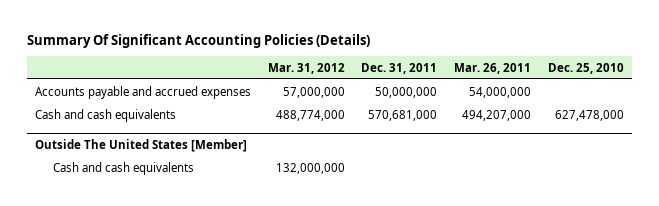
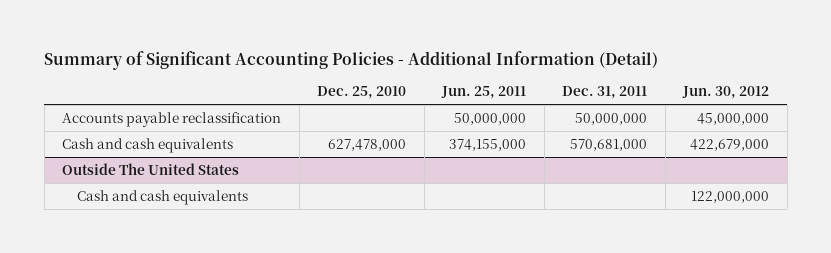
[26,33,370,48] Summary Of Significant Accounting Policies (Details) -> [44,51,659,71] Summary of Significant Accounting Policies - Additional Information (Detail)
[267,62,345,74] Mar. 31, 2012 -> none
[453,62,531,74] Mar. 26, 2011 -> none
none -> [441,86,527,100] Jun. 25, 2011
none -> [682,86,770,100] Jun. 30, 2012
[35,85,252,99] Accounts payable and accrued expenses -> none
none -> [62,111,282,127] Accounts payable reclassification
[35,138,248,152] Outside The United States [Member] -> [62,162,240,175] Outside The United States

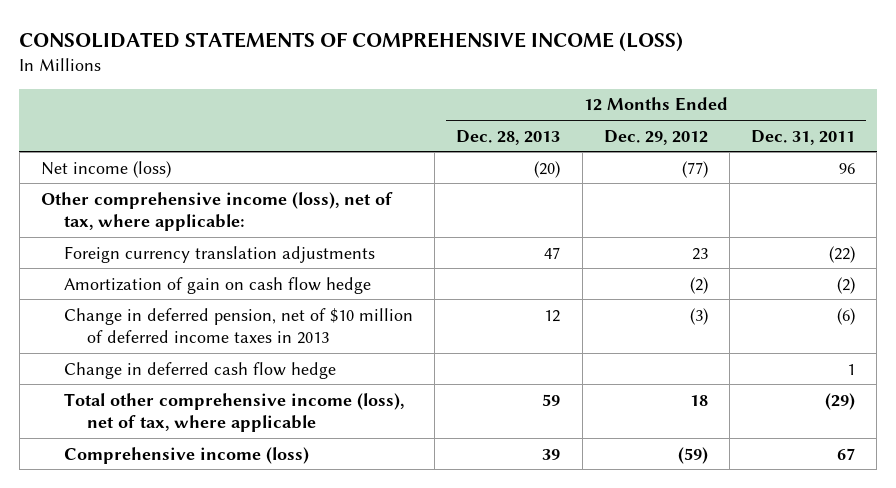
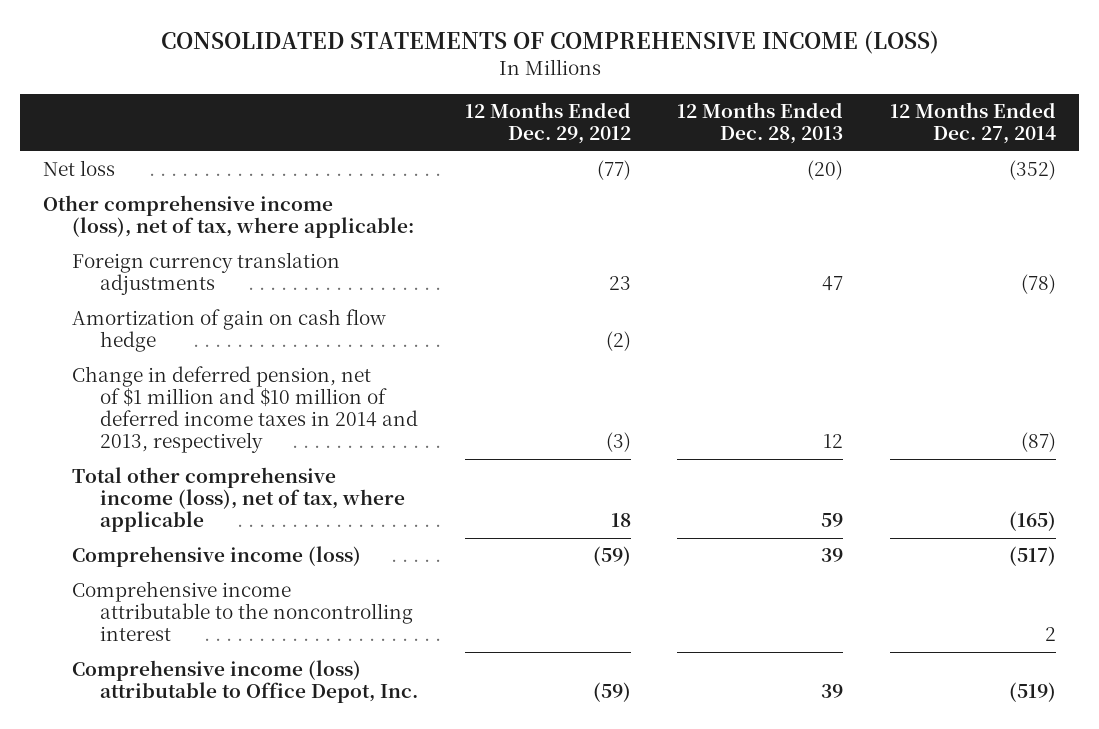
[751,129,856,145] Dec. 31, 2011 -> none
none -> [889,102,1056,145] 12 Months Ended Dec. 27, 2014
[40,160,171,178] Net income (loss) -> [43,160,116,177] Net loss
[64,361,337,379] Change in deferred cash flow hedge -> none
[64,307,414,345] Change in deferred pension, net of $10 million of deferred income taxes in 2013 -> [71,366,418,454] Change in deferred pension, net of $1 million and $10 million of deferred income taxes in 2014 and 2013, respectively
none -> [71,581,413,642] Comprehensive income attributable to the noncontrolling interest
none -> [71,660,418,704] Comprehensive income (loss) attributable to Office Depot, Inc.

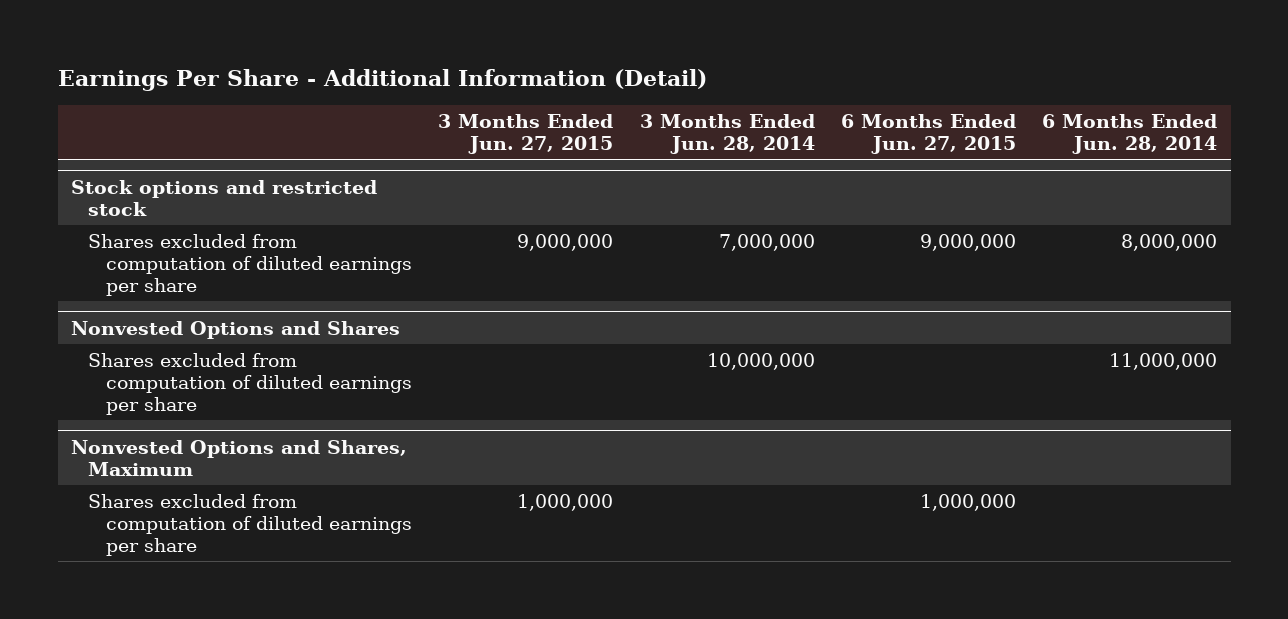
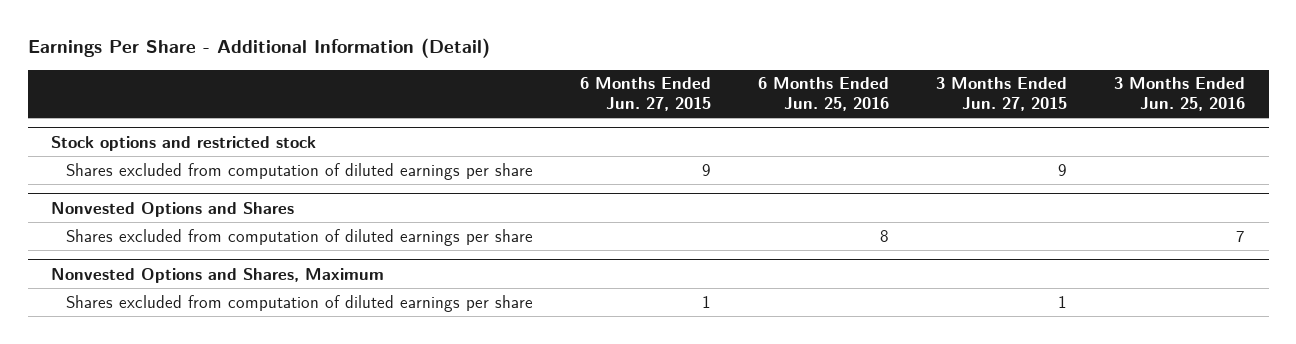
[639,113,815,154] 3 Months Ended Jun. 28, 2014 -> none
[1042,113,1218,154] 6 Months Ended Jun. 28, 2014 -> none
none -> [758,77,890,112] 6 Months Ended Jun. 25, 2016
none -> [1114,77,1246,112] 3 Months Ended Jun. 25, 2016
[517,233,614,251] 9,000,000 -> [1058,163,1068,176] 9
[920,233,1017,251] 9,000,000 -> [702,163,712,176] 9
[517,493,614,511] 1,000,000 -> [1058,295,1068,308] 1
[920,493,1017,511] 1,000,000 -> [702,295,712,308] 1

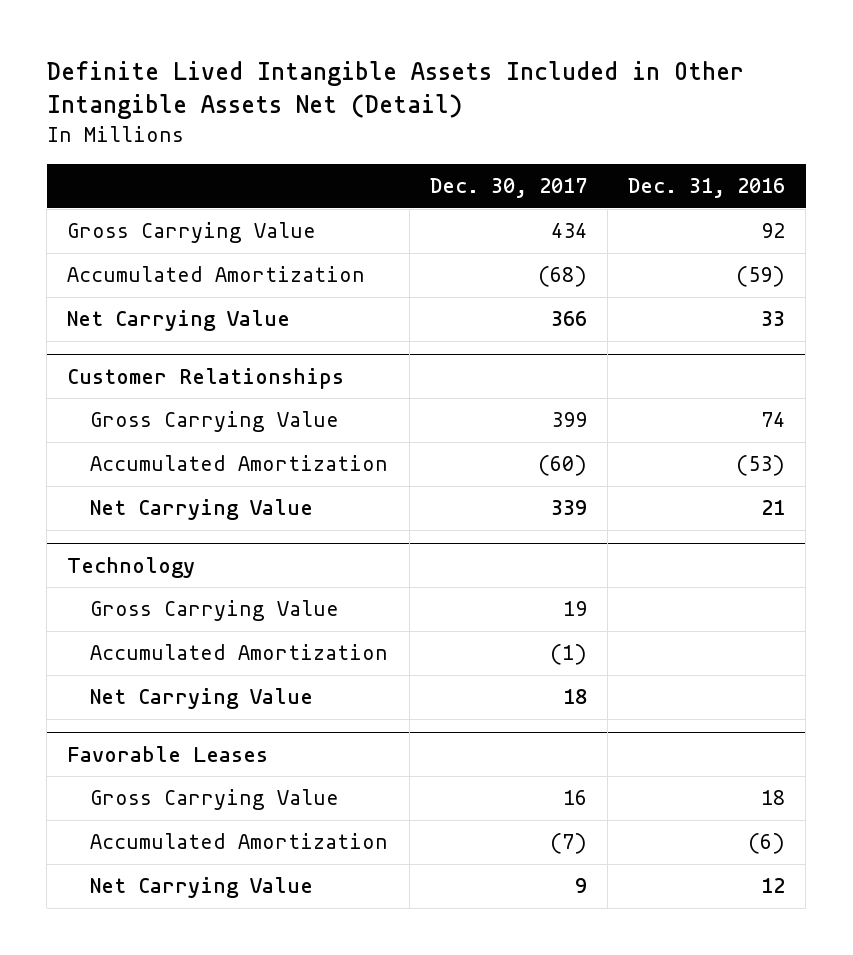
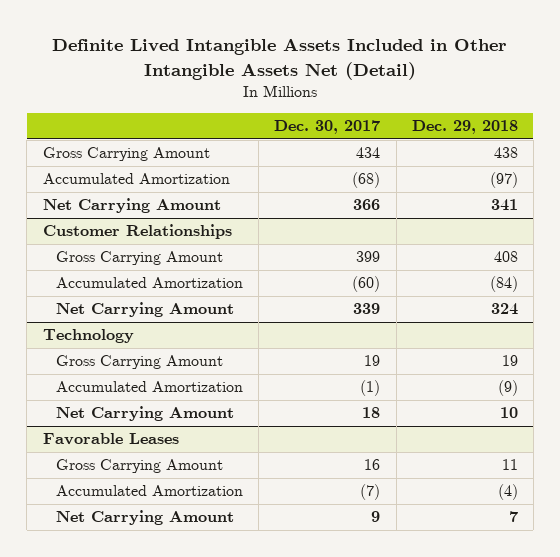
[628,178,786,199] Dec. 31, 2016 -> none
none -> [411,120,518,135] Dec. 29, 2018
[67,222,317,244] Gross Carrying Value -> [42,147,210,162] Gross Carrying Amount
[67,310,291,332] Net Carrying Value -> [42,198,221,214] Net Carrying Amount
[90,411,340,433] Gross Carrying Value -> [56,251,224,266] Gross Carrying Amount
[90,499,314,521] Net Carrying Value -> [56,302,235,318] Net Carrying Amount
[90,600,340,622] Gross Carrying Value -> [56,355,224,370] Gross Carrying Amount
[90,688,314,710] Net Carrying Value -> [56,406,235,422] Net Carrying Amount
[90,789,340,811] Gross Carrying Value -> [56,459,224,474] Gross Carrying Amount
[90,877,314,899] Net Carrying Value -> [56,510,235,526] Net Carrying Amount

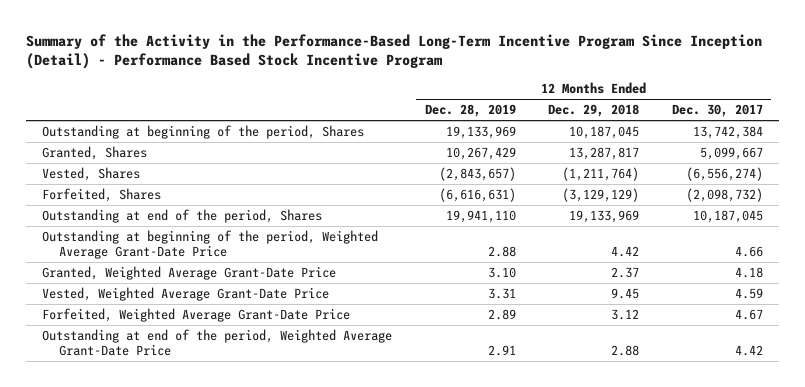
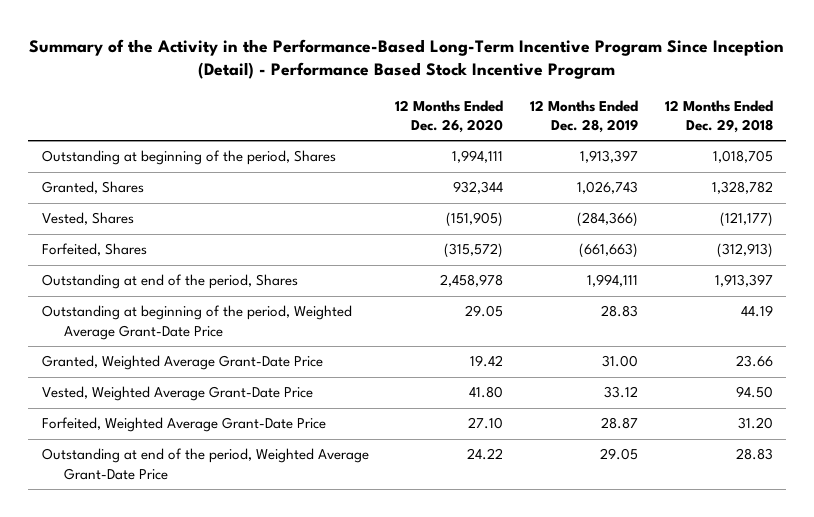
[671,104,763,118] Dec. 30, 2017 -> none
none -> [395,99,504,133] 12 Months Ended Dec. 26, 2020
[445,125,516,139] 19,133,969 -> [580,150,639,164] 1,913,397
[569,125,640,139] 10,187,045 -> [712,150,773,164] 1,018,705
[445,146,516,160] 10,267,429 -> [577,181,639,195] 1,026,743
[569,146,640,160] 13,287,817 -> [711,181,773,195] 1,328,782
[438,166,516,181] (2,843,657) -> [577,212,639,228] (284,366)
[562,166,640,181] (1,211,764) -> [719,212,773,228] (121,177)
[438,187,516,202] (6,616,631) -> [579,243,639,259] (661,663)
[562,187,640,202] (3,129,129) -> [716,243,773,259] (312,913)
[445,209,516,223] 19,941,110 -> [587,274,639,288] 1,994,111
[569,209,640,223] 19,133,969 -> [714,274,773,288] 1,913,397
[487,246,516,258] 2.88 -> [601,305,639,318] 28.83
[611,246,640,258] 4.42 -> [740,305,773,318] 44.19
[487,266,516,278] 3.10 -> [602,355,639,368] 31.00
[611,266,640,278] 2.37 -> [735,355,773,368] 23.66
[487,287,516,299] 3.31 -> [604,386,639,399] 33.12
[611,287,640,299] 9.45 -> [735,386,773,399] 94.50
[487,308,516,320] 2.89 -> [601,417,639,430] 28.87
[611,308,640,320] 3.12 -> [737,417,773,430] 31.20
[487,345,516,357] 2.91 -> [600,448,639,461] 29.05
[611,345,640,357] 2.88 -> [735,448,773,461] 28.83

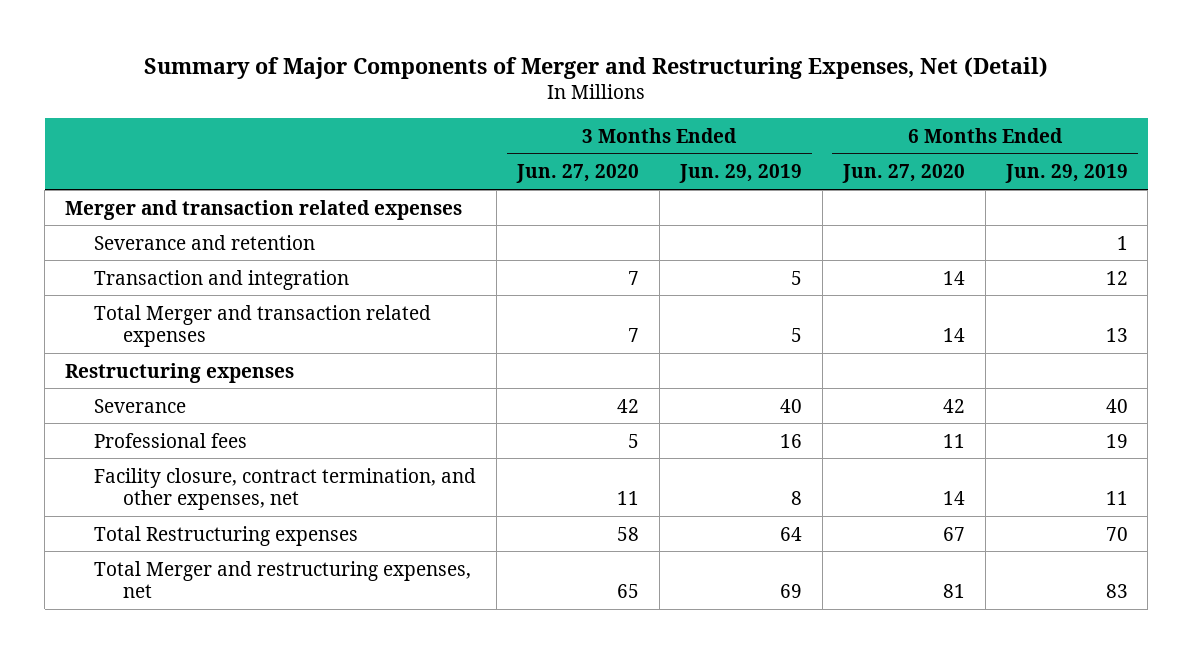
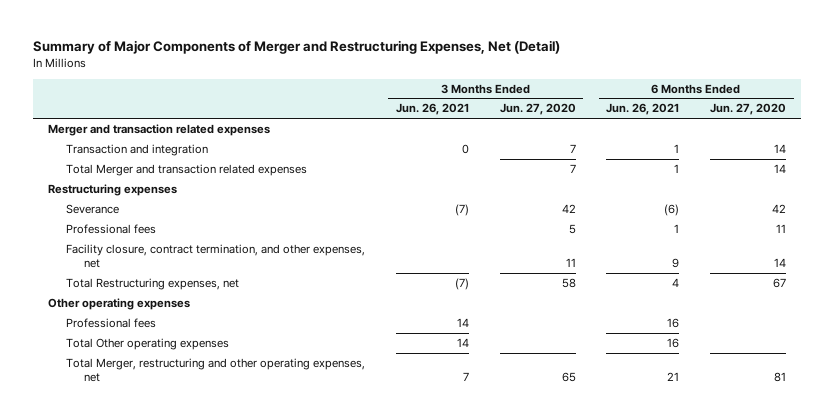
[678,164,802,184] Jun. 29, 2019 -> none
[1004,164,1128,184] Jun. 29, 2019 -> none
none -> [396,103,470,116] Jun. 26, 2021
none -> [606,103,680,116] Jun. 26, 2021
[94,234,316,250] Severance and retention -> none
[94,525,359,546] Total Restructuring expenses -> [66,278,240,291] Total Restructuring expenses, net
none -> [48,298,191,311] Other operating expenses
none -> [66,318,157,329] Professional fees
none -> [66,338,230,351] Total Other operating expenses
[94,560,472,598] Total Merger and restructuring expenses, net -> [66,358,366,382] Total Merger, restructuring and other operating expenses, net

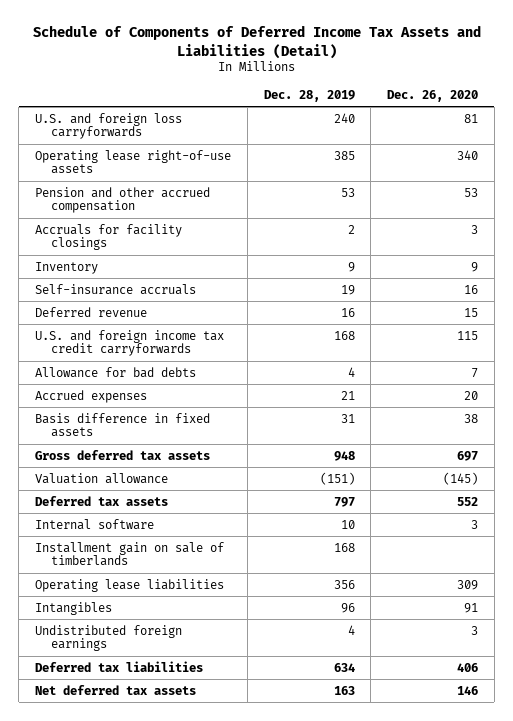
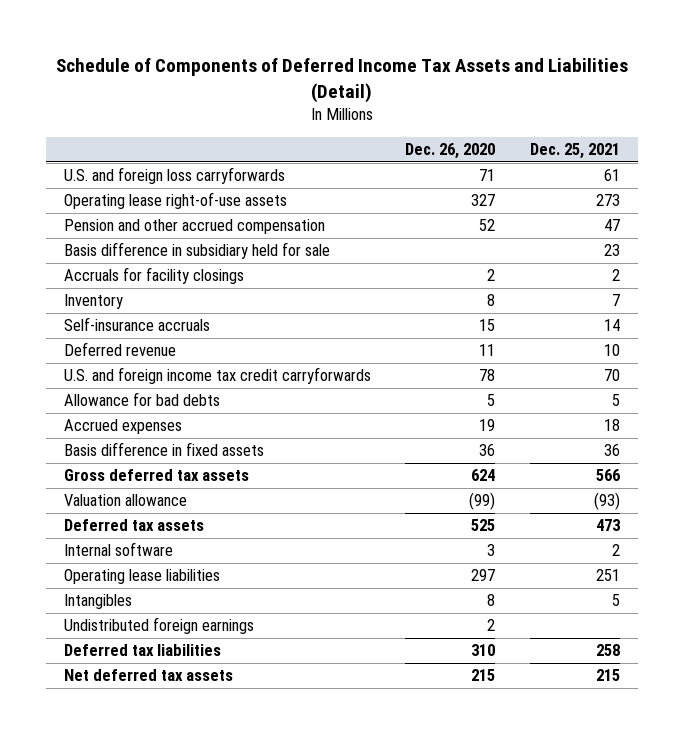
[263,89,355,102] Dec. 28, 2019 -> none
none -> [530,143,621,160] Dec. 25, 2021
[464,113,479,123] 81 -> [479,169,496,182] 71
[457,149,479,160] 340 -> [471,194,496,207] 327
[464,187,479,197] 53 -> [479,219,496,232] 52
none -> [63,242,330,260] Basis difference in subsidiary held for sale
[471,224,479,234] 3 -> [487,269,496,282] 2
[471,261,479,272] 9 -> [487,294,496,307] 8
[464,284,479,294] 16 -> [479,319,496,332] 15
[464,307,479,317] 15 -> [479,344,496,357] 11
[457,330,479,340] 115 -> [479,369,496,382] 78
[471,367,479,378] 7 -> [487,394,496,407] 5
[464,390,479,400] 20 -> [479,419,496,432] 19
[464,413,479,423] 38 -> [479,444,496,457] 36
[457,450,479,461] 697 -> [471,469,496,482] 624
[443,471,479,485] (145) -> [469,492,496,511] (99)
[457,496,479,506] 552 -> [471,519,496,532] 525
[35,541,225,567] Installment gain on sale of timberlands -> none
[457,579,479,590] 309 -> [471,569,496,582] 297
[464,602,479,613] 91 -> [487,594,496,607] 8
[471,625,479,635] 3 -> [487,619,496,632] 2
[457,662,479,672] 406 -> [471,644,496,657] 310
[457,685,479,695] 146 -> [471,669,496,682] 215

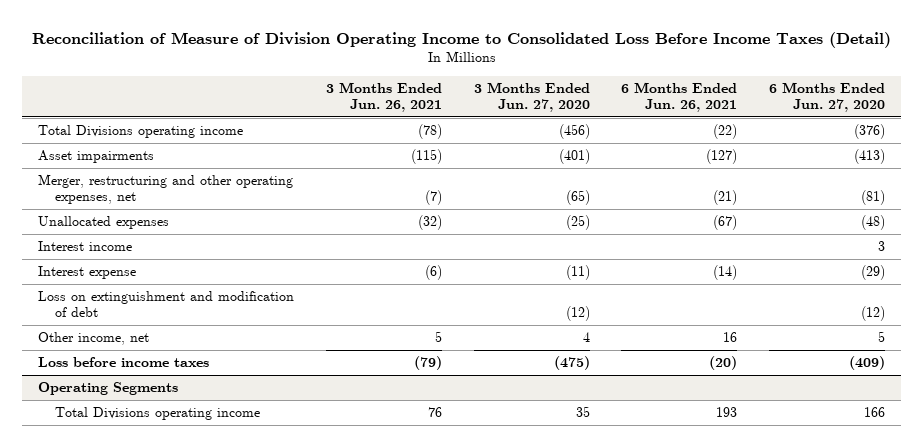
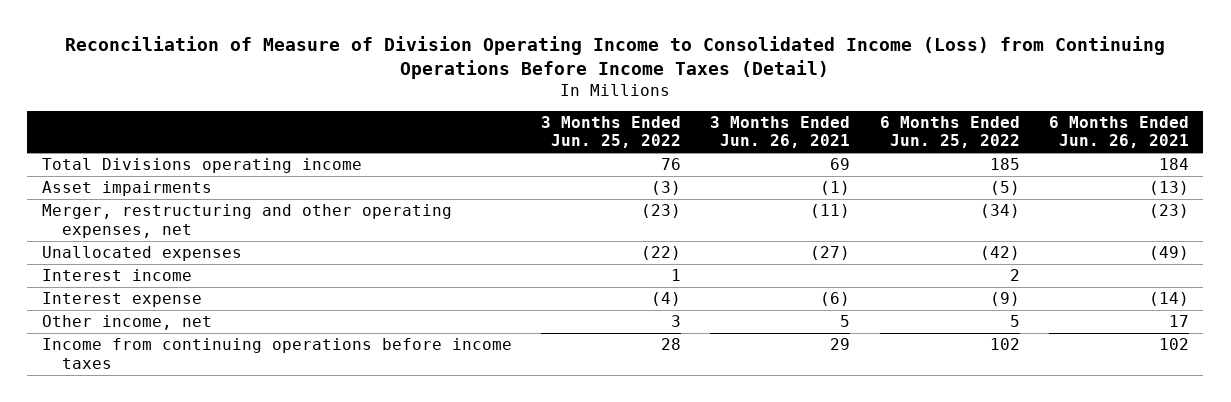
[31,31,891,48] Reconciliation of Measure of Division Operating Income to Consolidated Loss Before Income Taxes (Detail) -> [65,36,1166,79] Reconciliation of Measure of Division Operating Income to Consolidated Income (Loss) from Continuing Operations Before Income Taxes (Detail)
[473,82,590,113] 3 Months Ended Jun. 27, 2020 -> none
[769,82,886,113] 6 Months Ended Jun. 27, 2020 -> none
none -> [541,115,682,149] 3 Months Ended Jun. 25, 2022
none -> [879,115,1020,149] 6 Months Ended Jun. 25, 2022
[417,124,442,140] (78) -> [830,158,851,171] 69
[713,124,738,140] (22) -> [1158,158,1189,171] 184
[410,149,442,165] (115) -> [820,181,851,196] (1)
[706,149,738,165] (127) -> [1148,181,1189,196] (13)
[424,190,442,206] (7) -> [810,204,851,219] (11)
[713,190,738,206] (21) -> [1148,204,1189,219] (23)
[417,215,442,231] (32) -> [810,246,851,261] (27)
[713,215,738,231] (67) -> [1148,246,1189,261] (49)
[38,291,295,318] Loss on extinguishment and modification of debt -> none
[38,382,179,396] Operating Segments -> none
[55,407,261,421] Total Divisions operating income -> none
[723,332,738,343] 16 -> [1168,315,1189,328] 17
[38,357,210,368] Loss before income taxes -> [41,338,512,369] Income from continuing operations before income taxes
[413,356,442,371] (79) -> [830,338,851,351] 29
[709,356,738,371] (20) -> [1158,338,1189,351] 102

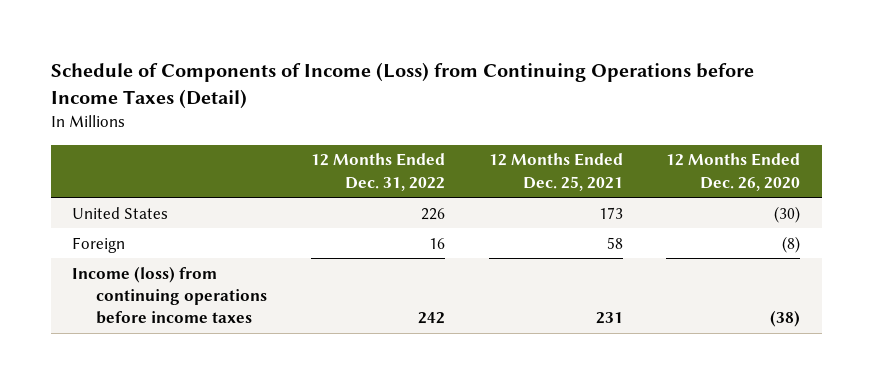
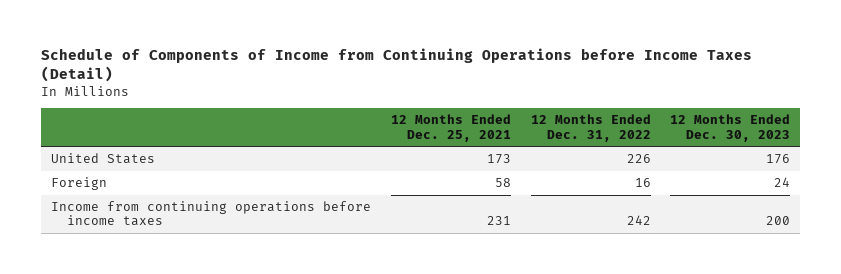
[50,62,754,110] Schedule of Components of Income (Loss) from Continuing Operations before Income Taxes (Detail) -> [41,48,753,83] Schedule of Components of Income from Continuing Operations before Income Taxes (Detail)
[666,153,801,191] 12 Months Ended Dec. 26, 2020 -> none
none -> [670,114,791,142] 12 Months Ended Dec. 30, 2023
[72,265,268,325] Income (loss) from continuing operations before income taxes -> [50,201,371,227] Income from continuing operations before income taxes

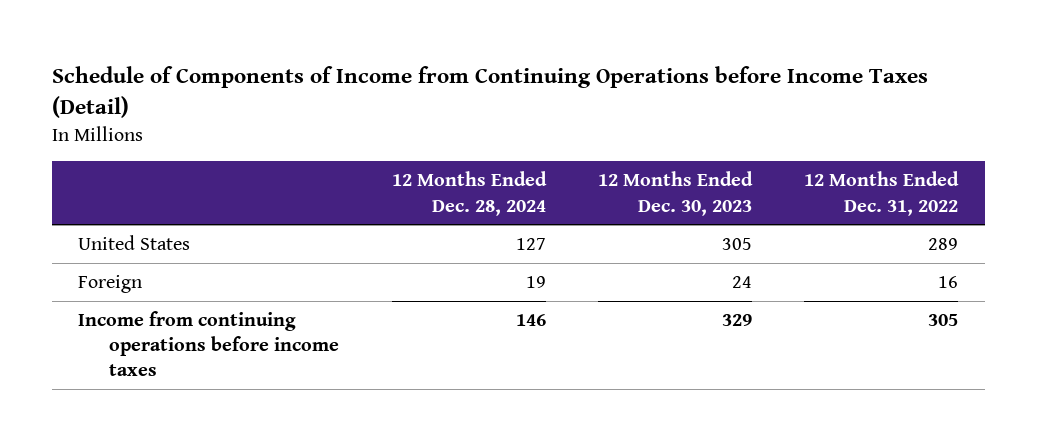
[390,114,511,142] 12 Months Ended Dec. 25, 2021 -> none
none -> [391,171,547,216] 12 Months Ended Dec. 28, 2024
[626,154,651,164] 226 -> [928,238,959,251] 289
[766,154,791,165] 176 -> [722,238,753,251] 305
[626,215,651,226] 242 -> [928,314,959,327] 305
[766,216,791,226] 200 -> [722,314,753,327] 329

